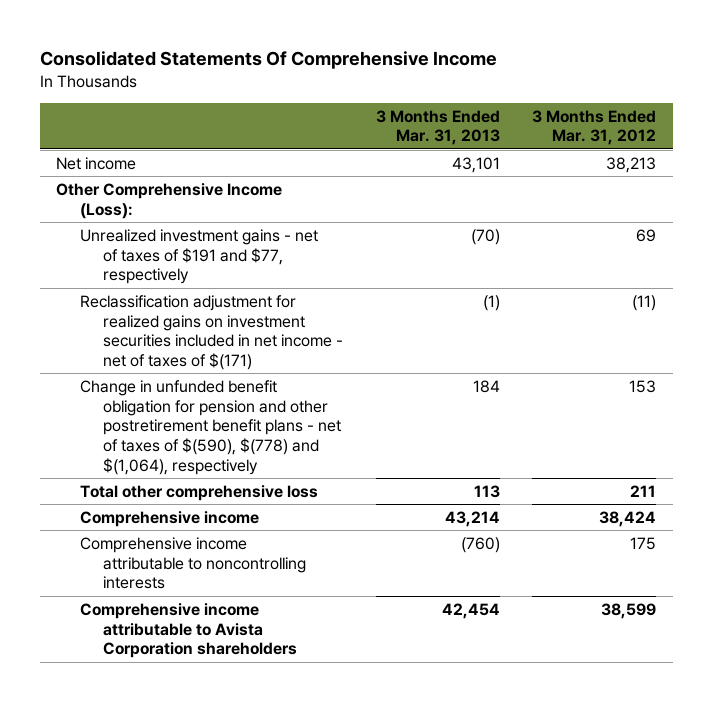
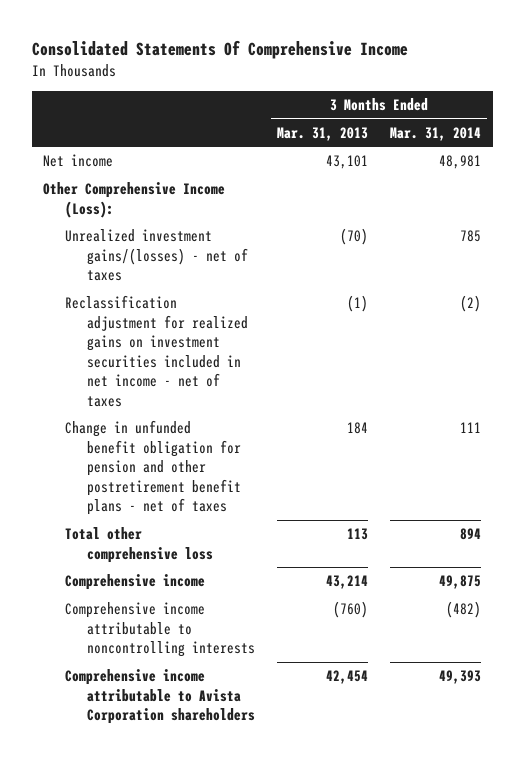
[532,109,657,146] 3 Months Ended Mar. 31, 2012 -> none
none -> [390,126,482,141] Mar. 31, 2014
[79,228,318,285] Unrealized investment gains - net of taxes of $191 and $77, respectively -> [64,229,248,282] Unrealized investment gains/(losses) - net of taxes
[79,294,344,371] Reclassification adjustment for realized gains on investment securities included in net income - net of taxes of $(171) -> [64,295,248,407] Reclassification adjustment for realized gains on investment securities included in net income - net of taxes
[79,379,342,475] Change in unfunded benefit obligation for pension and other postretirement benefit plans - net of taxes of $(590), $(778) and $(1,064), respectively -> [64,420,241,516] Change in unfunded benefit obligation for pension and other postretirement benefit plans - net of taxes

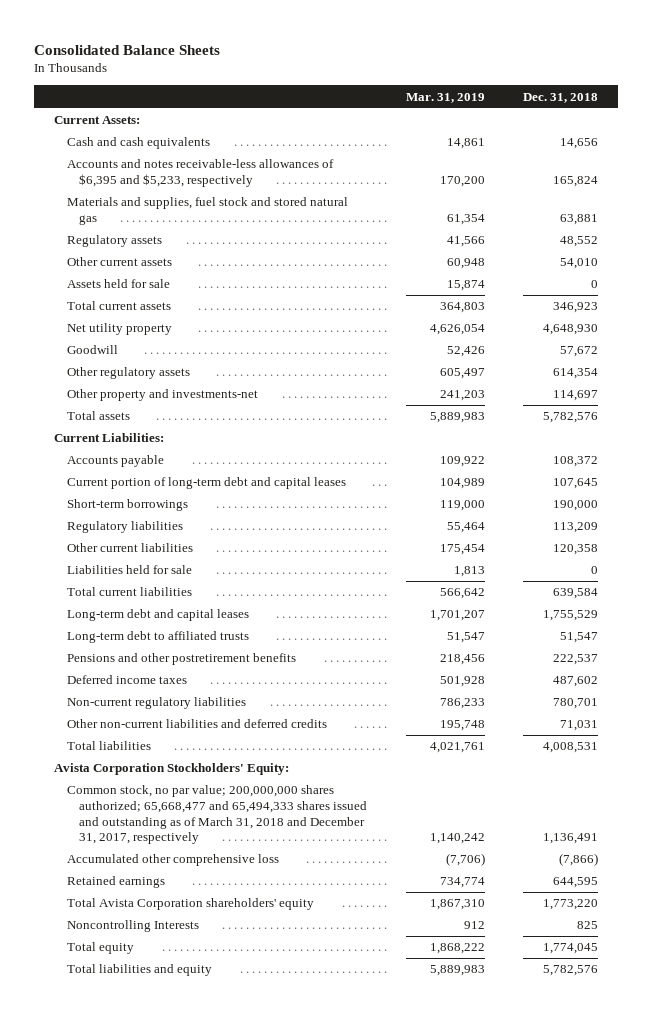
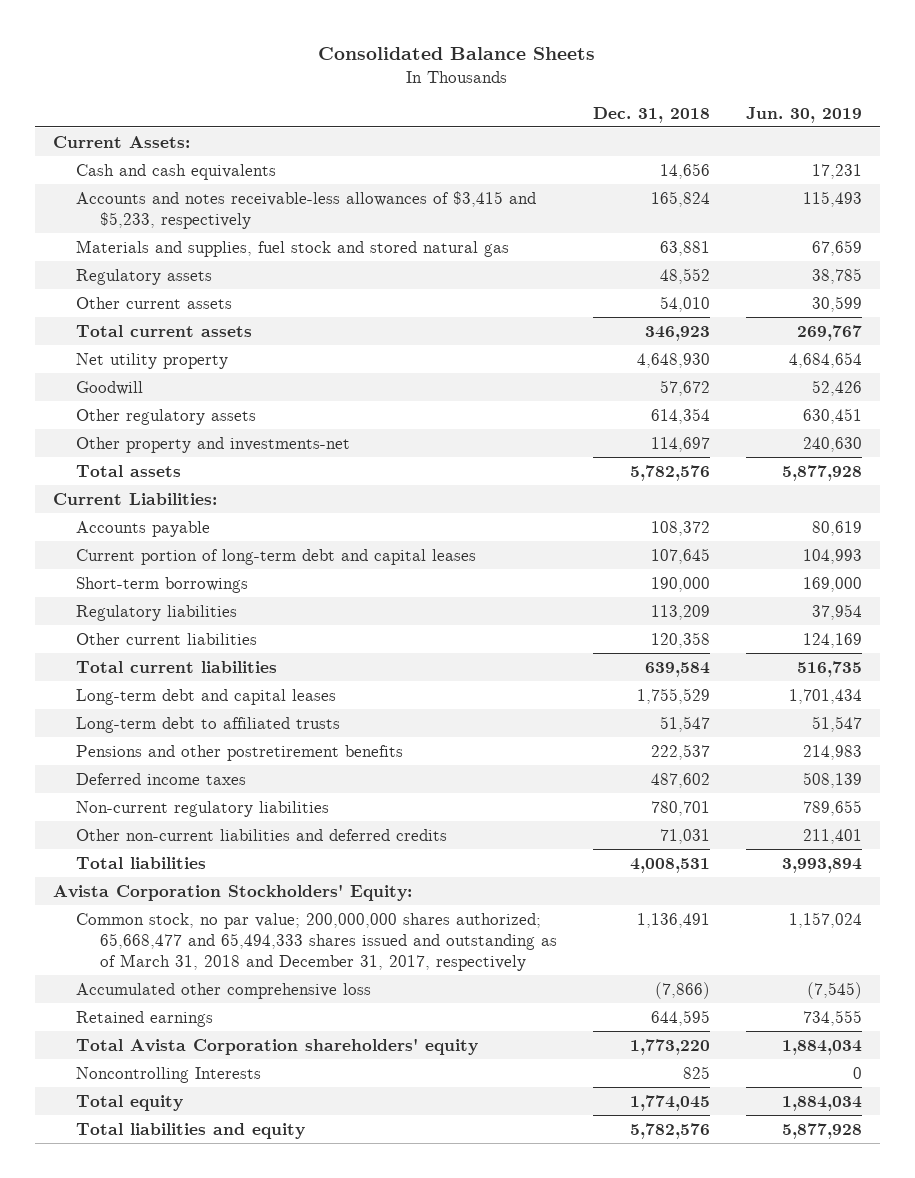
[405,92,485,103] Mar. 31, 2019 -> none
none -> [746,106,863,123] Jun. 30, 2019
[66,159,334,188] Accounts and notes receivable-less allowances of $6,395 and $5,233, respectively -> [76,190,537,229] Accounts and notes receivable-less allowances of $3,415 and $5,233, respectively
[66,279,170,289] Assets held for sale -> none
[66,565,192,575] Liabilities held for sale -> none

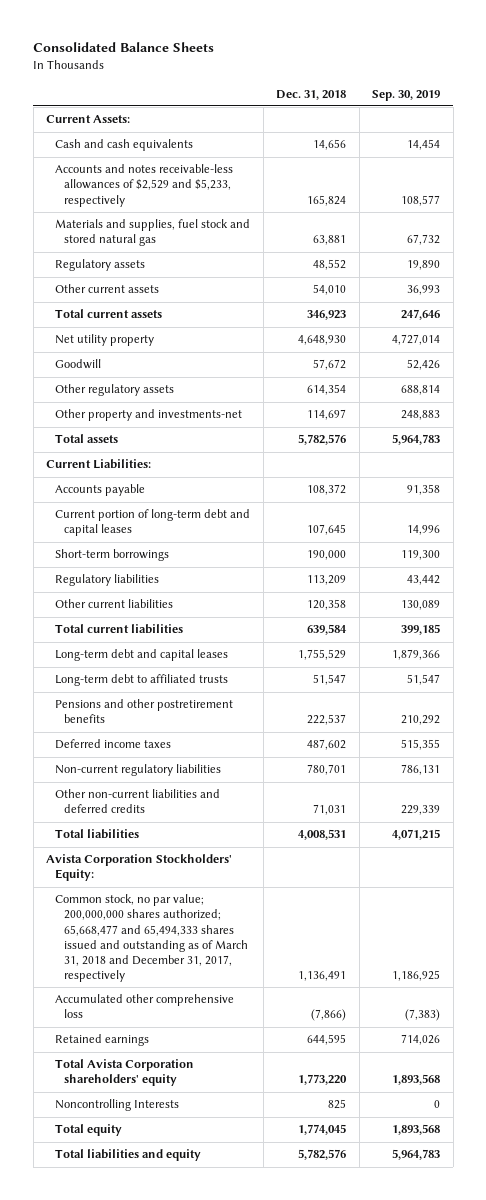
[746,106,863,123] Jun. 30, 2019 -> none
none -> [372,89,441,101] Sep. 30, 2019
[76,190,537,229] Accounts and notes receivable-less allowances of $3,415 and $5,233, respectively -> [55,164,234,207] Accounts and notes receivable-less allowances of $2,529 and $5,233, respectively

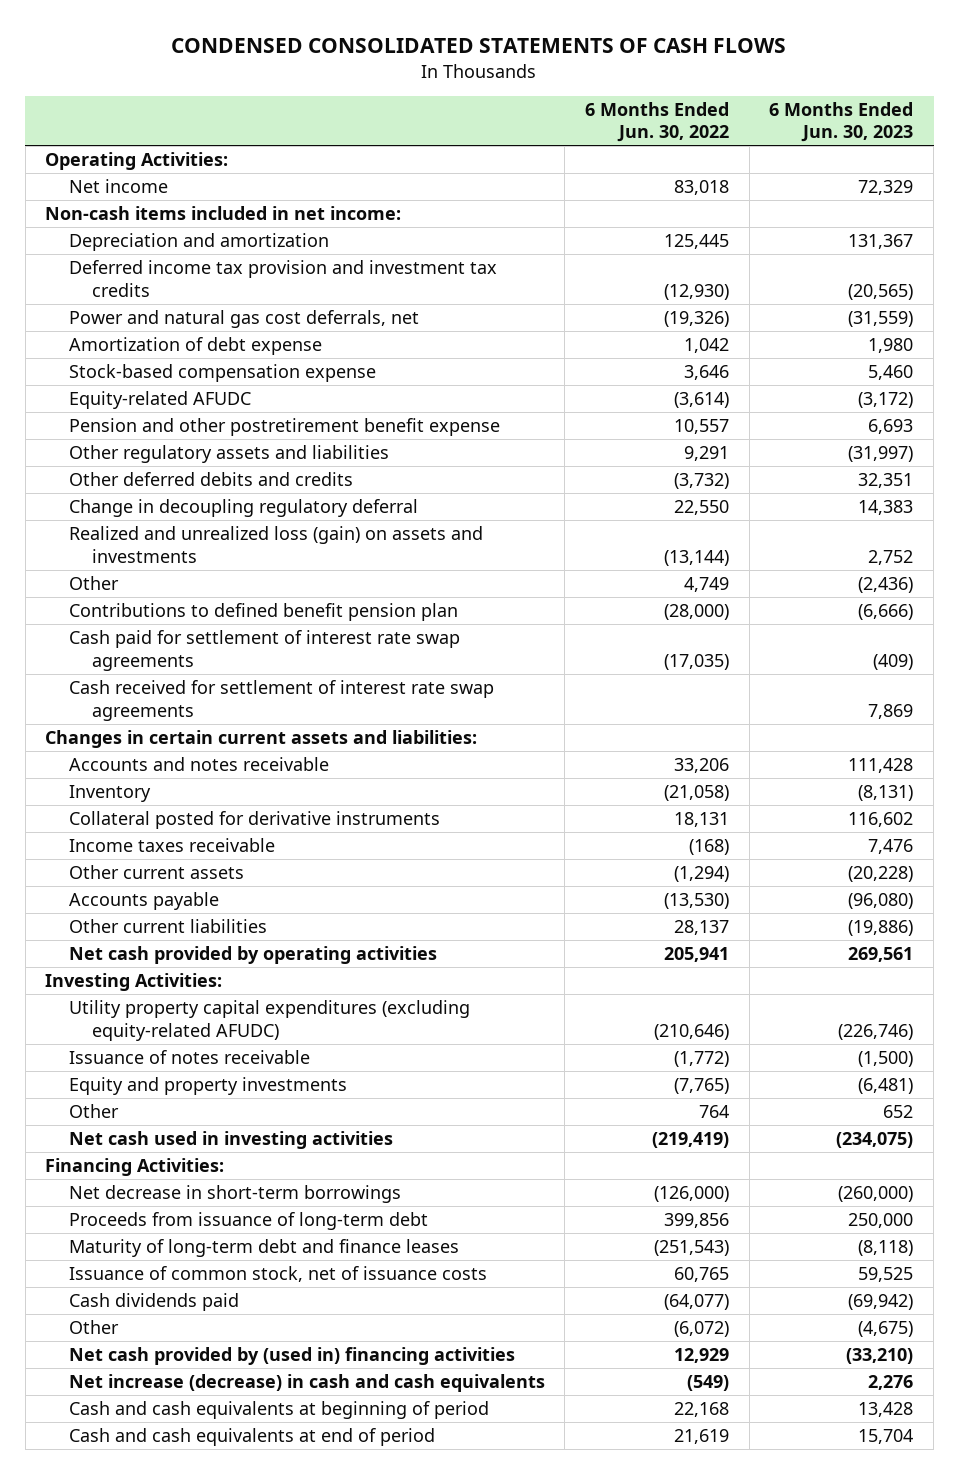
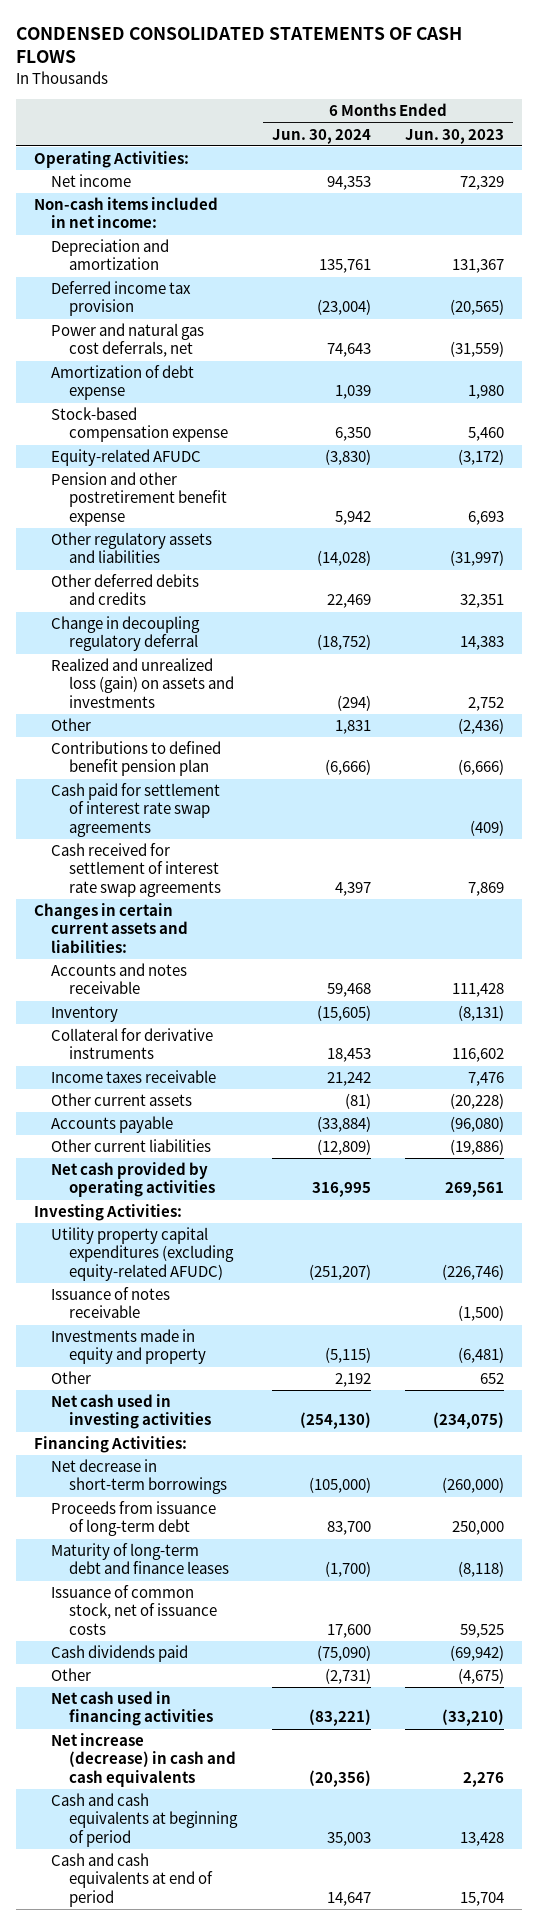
[584,101,729,143] 6 Months Ended Jun. 30, 2022 -> none
none -> [271,128,371,144] Jun. 30, 2024
[68,260,497,297] Deferred income tax provision and investment tax credits -> [51,281,192,317] Deferred income tax provision
[68,811,440,830] Collateral posted for derivative instruments -> [51,1028,214,1060] Collateral for derivative instruments
[68,1077,347,1096] Equity and property investments -> [51,1329,206,1365] Investments made in equity and property
[68,1347,515,1366] Net cash provided by (used in) financing activities -> [51,1691,213,1727] Net cash used in financing activities

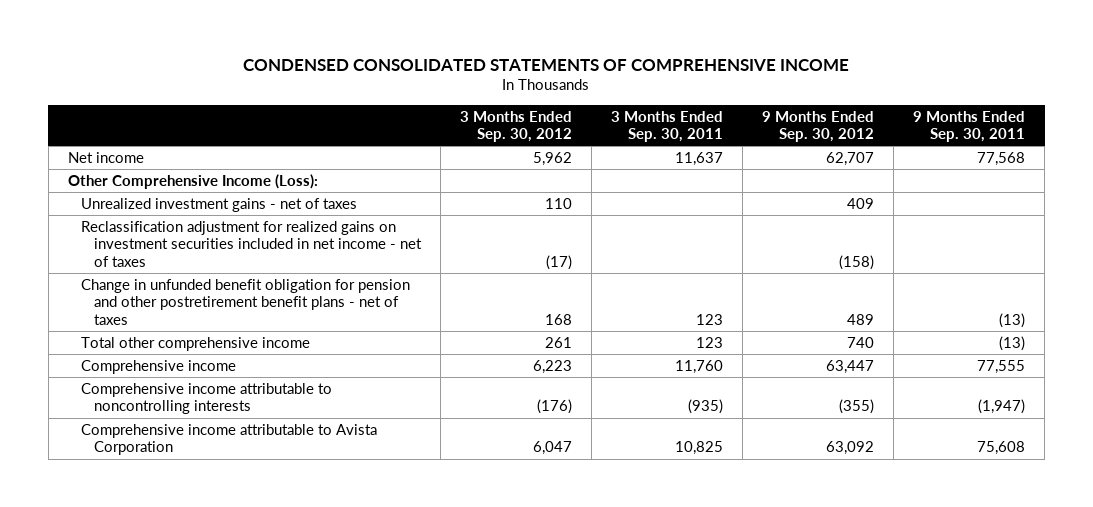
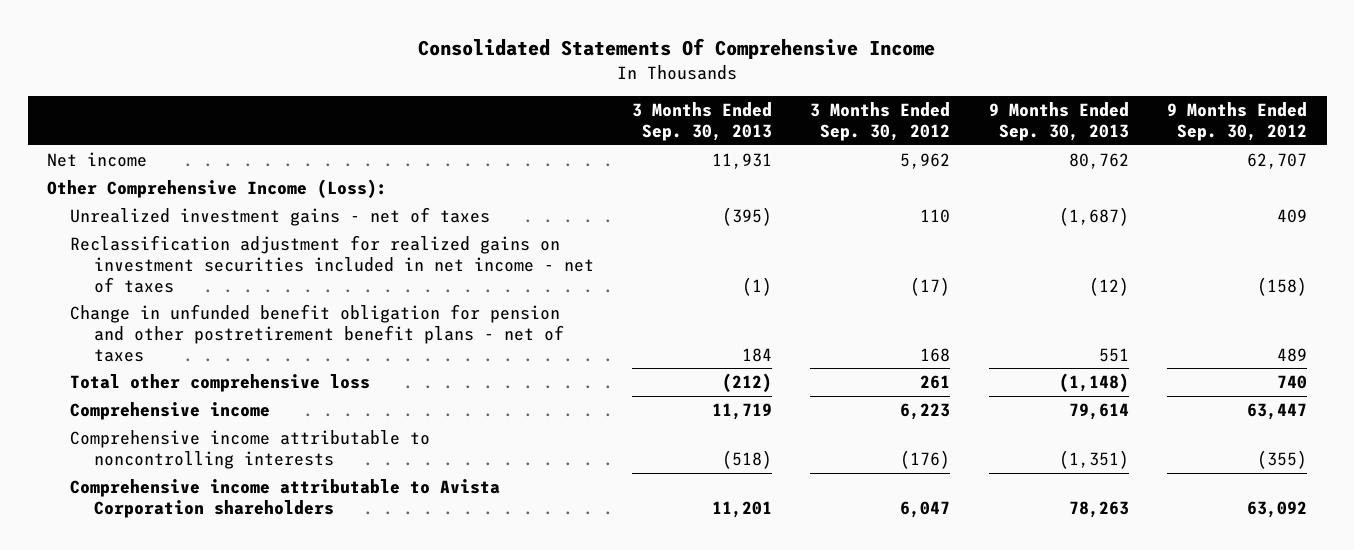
[243,58,850,71] CONDENSED CONSOLIDATED STATEMENTS OF COMPREHENSIVE INCOME -> [418,37,936,59] Consolidated Statements Of Comprehensive Income
[610,110,723,143] 3 Months Ended Sep. 30, 2011 -> none
[913,110,1026,143] 9 Months Ended Sep. 30, 2011 -> none
none -> [631,102,772,142] 3 Months Ended Sep. 30, 2013
none -> [988,102,1129,142] 9 Months Ended Sep. 30, 2013
[80,336,310,351] Total other comprehensive income -> [70,374,371,393] Total other comprehensive loss
[80,423,377,456] Comprehensive income attributable to Avista Corporation -> [70,479,501,518] Comprehensive income attributable to Avista Corporation shareholders

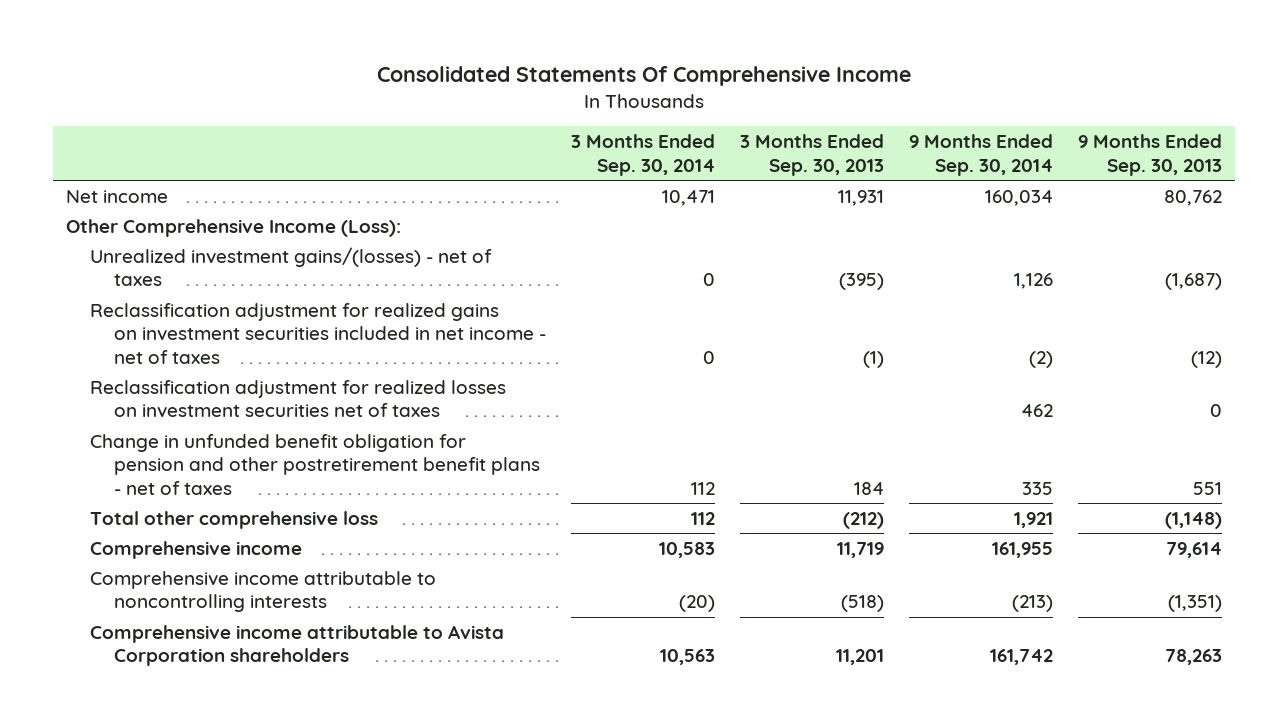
[810,102,951,142] 3 Months Ended Sep. 30, 2012 -> none
[1167,102,1308,142] 9 Months Ended Sep. 30, 2012 -> none
none -> [571,134,716,176] 3 Months Ended Sep. 30, 2014
none -> [909,134,1054,176] 9 Months Ended Sep. 30, 2014
[70,207,491,227] Unrealized investment gains - net of taxes -> [89,246,492,287] Unrealized investment gains/(losses) - net of taxes
none -> [89,379,506,419] Reclassification adjustment for realized losses on investment securities net of taxes

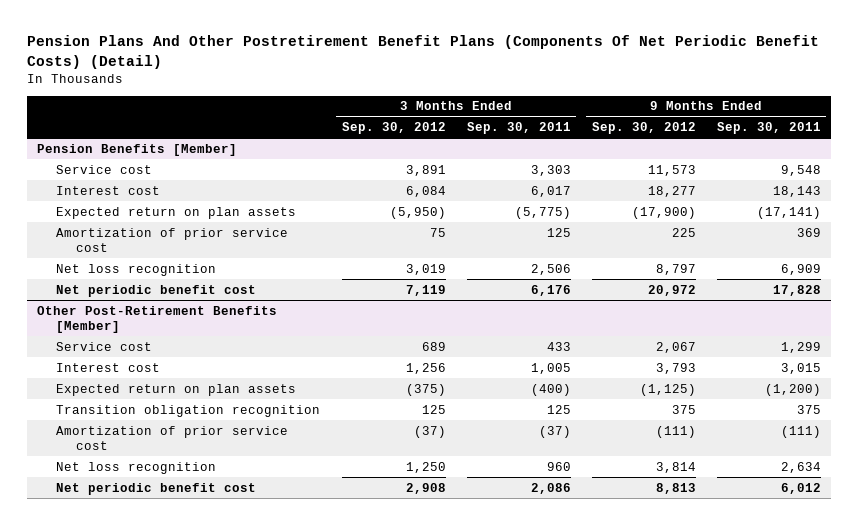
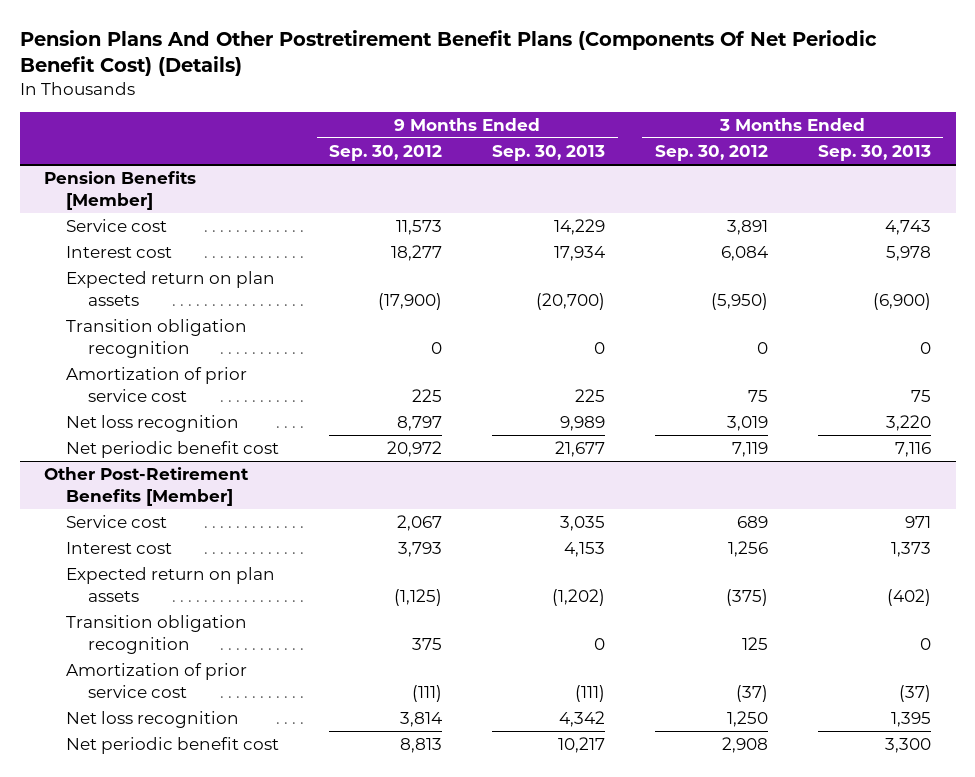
[26,35,819,69] Pension Plans And Other Postretirement Benefit Plans (Components Of Net Periodic Benefit Costs) (Detail) -> [19,29,877,77] Pension Plans And Other Postretirement Benefit Plans (Components Of Net Periodic Benefit Cost) (Details)
[466,121,571,134] Sep. 30, 2011 -> none
[716,121,821,134] Sep. 30, 2011 -> none
none -> [492,144,606,161] Sep. 30, 2013
none -> [817,144,931,161] Sep. 30, 2013
none -> [66,318,248,358] Transition obligation recognition

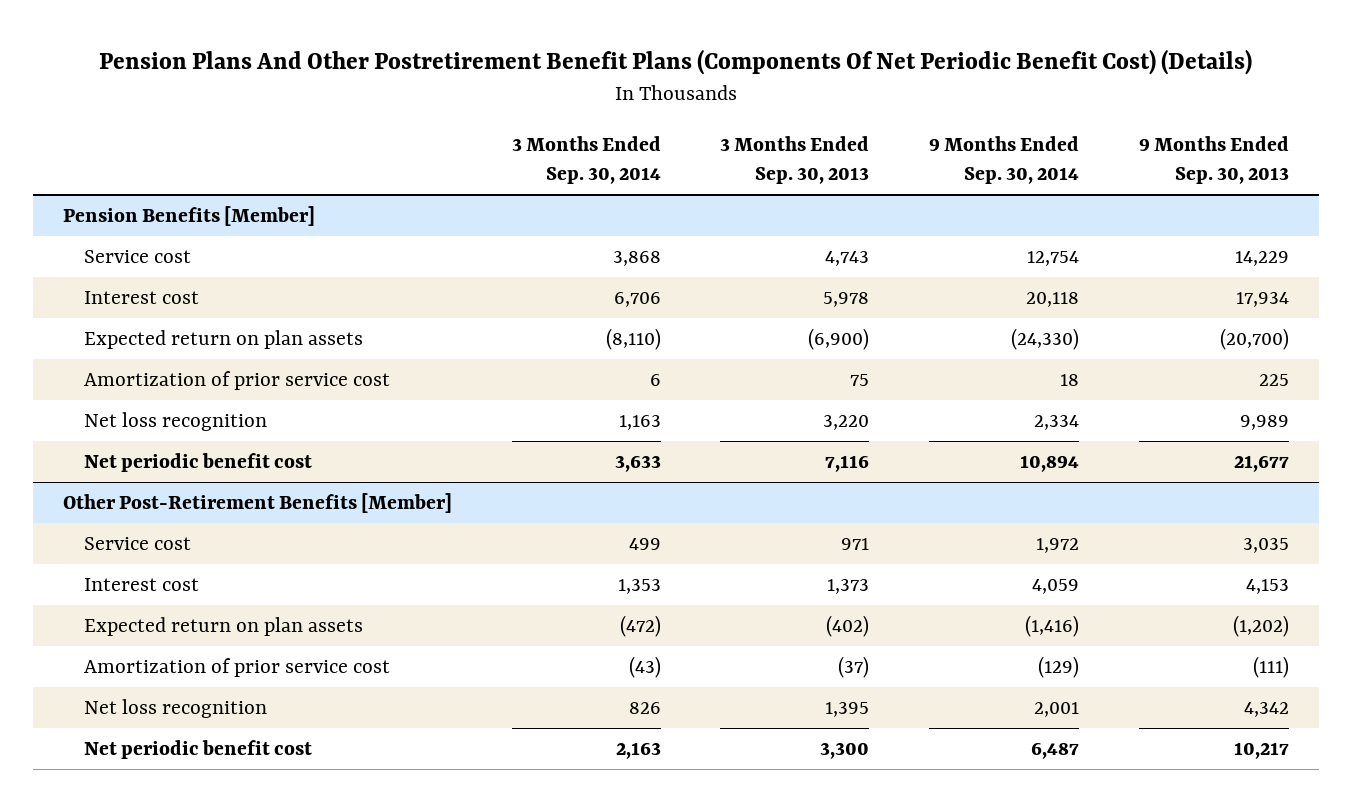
[329,144,443,161] Sep. 30, 2012 -> none
[654,144,768,161] Sep. 30, 2012 -> none
none -> [511,135,661,185] 3 Months Ended Sep. 30, 2014
none -> [929,135,1080,185] 9 Months Ended Sep. 30, 2014
[66,318,248,358] Transition obligation recognition -> none
[66,614,248,654] Transition obligation recognition -> none

